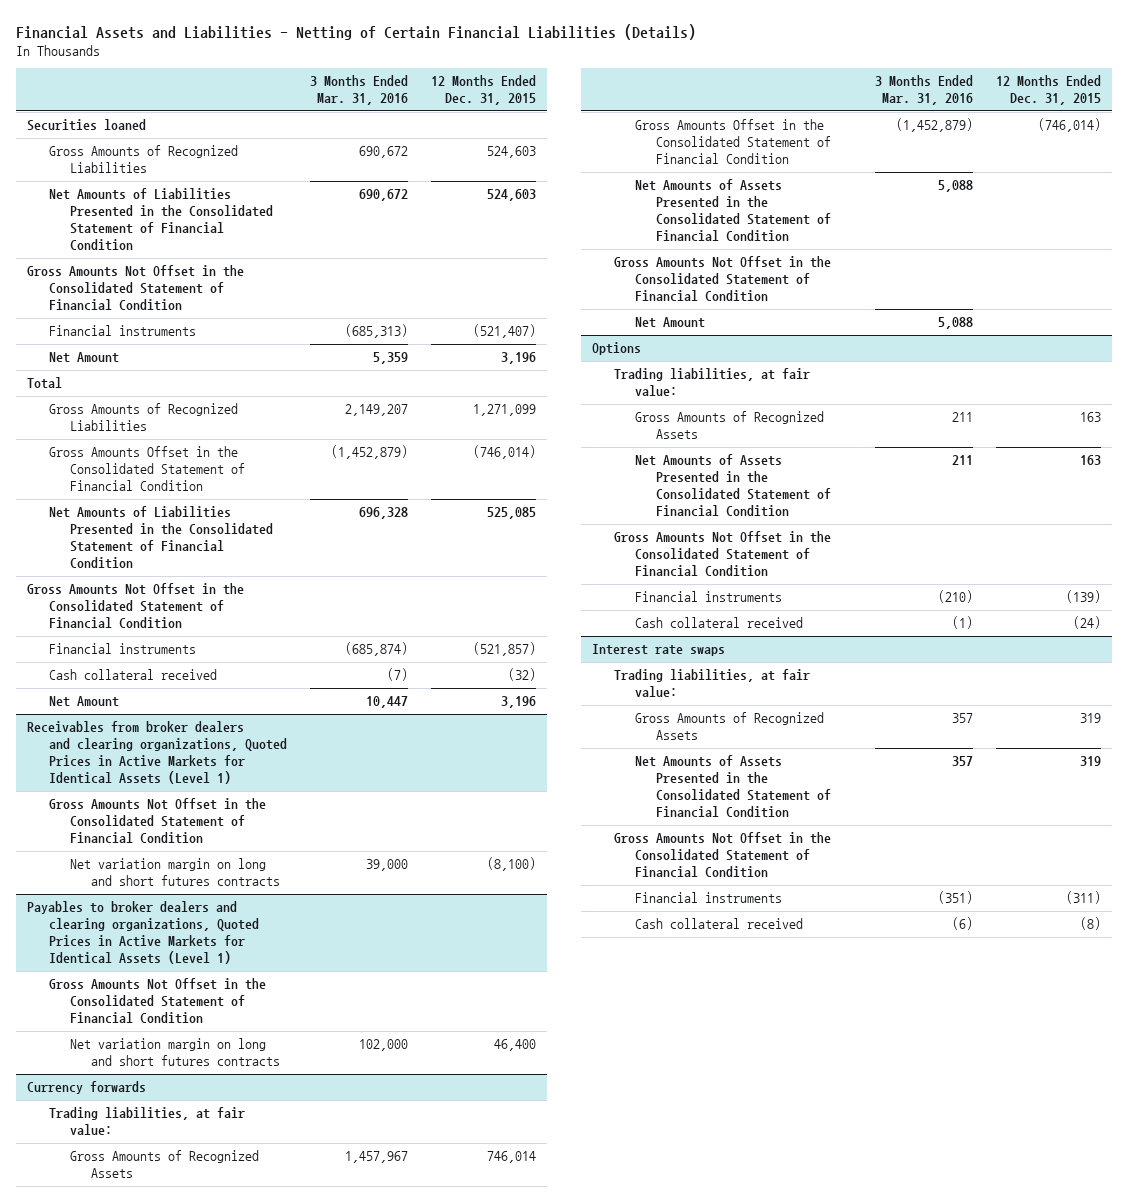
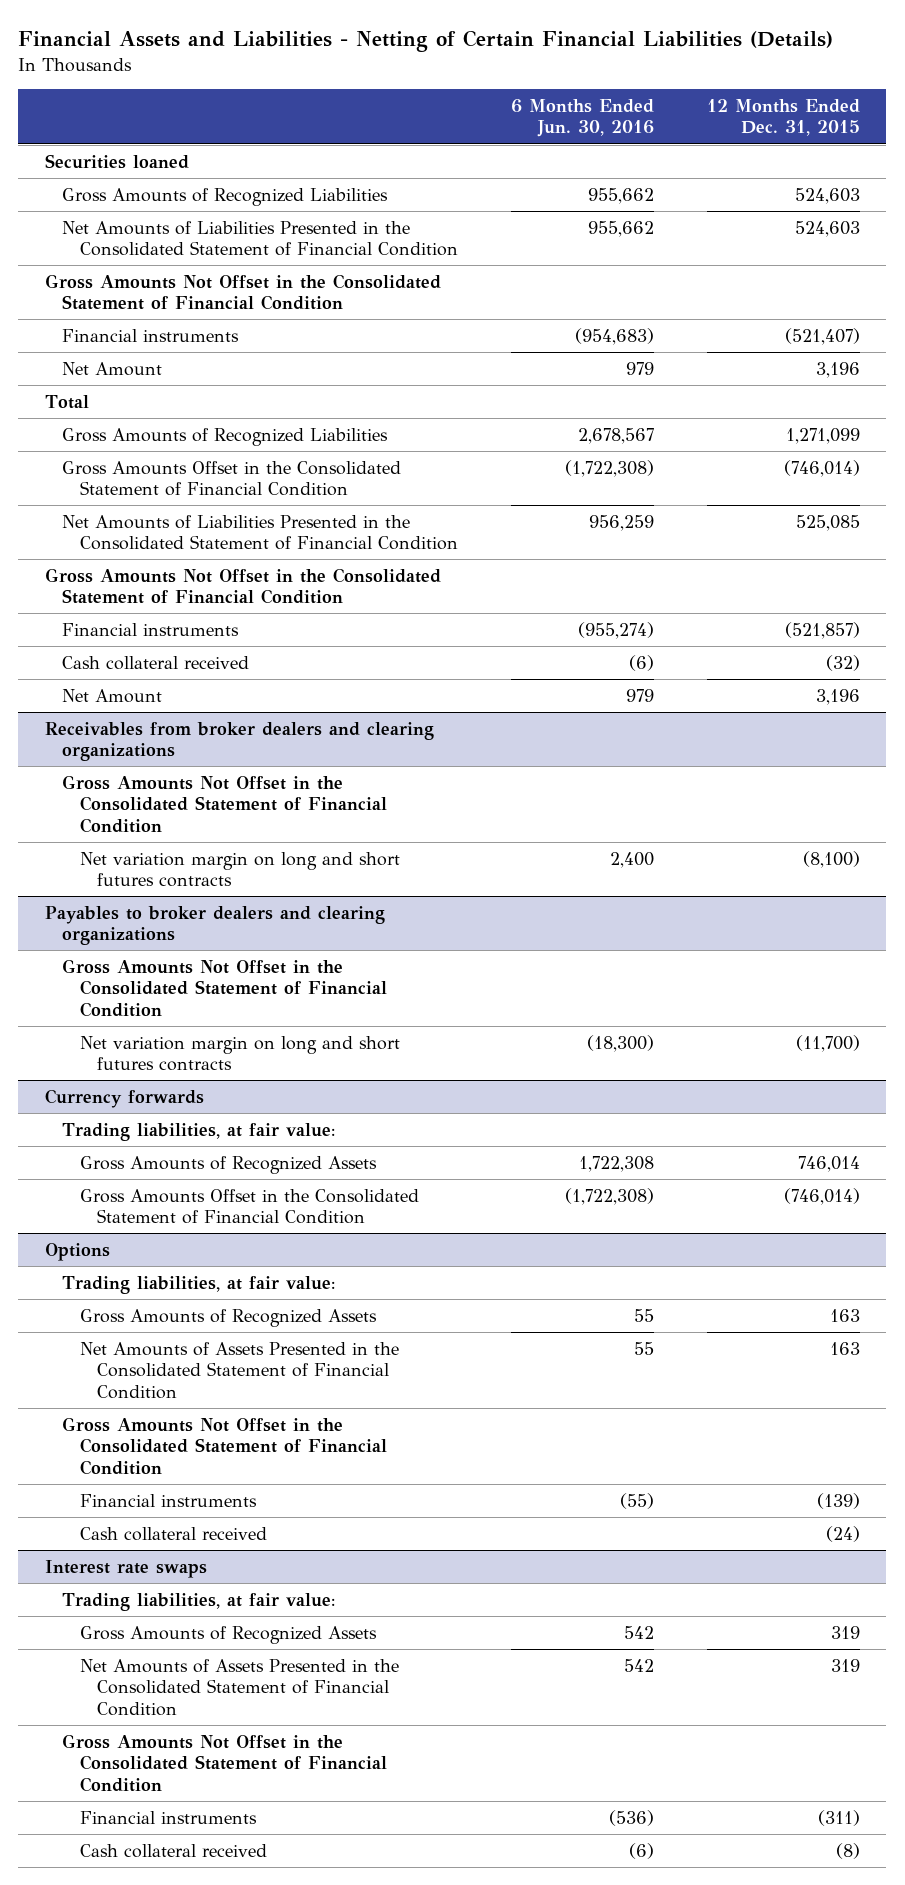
[309,75,408,106] 3 Months Ended Mar. 31, 2016 -> none
none -> [510,98,654,138] 6 Months Ended Jun. 30, 2016
[27,721,287,785] Receivables from broker dealers and clearing organizations, Quoted Prices in Active Markets for Identical Assets (Level 1) -> none
none -> [44,721,434,762] Receivables from broker dealers and clearing organizations
[27,901,259,965] Payables to broker dealers and clearing organizations, Quoted Prices in Active Markets for Identical Assets (Level 1) -> none
none -> [44,905,385,946] Payables to broker dealers and clearing organizations
[493,1039,536,1052] 46,400 -> [795,1034,860,1052] (11,700)
[634,179,831,243] Net Amounts of Assets Presented in the Consolidated Statement of Financial Condition -> none
[613,256,831,303] Gross Amounts Not Offset in the Consolidated Statement of Financial Condition -> none
[634,317,705,329] Net Amount -> none

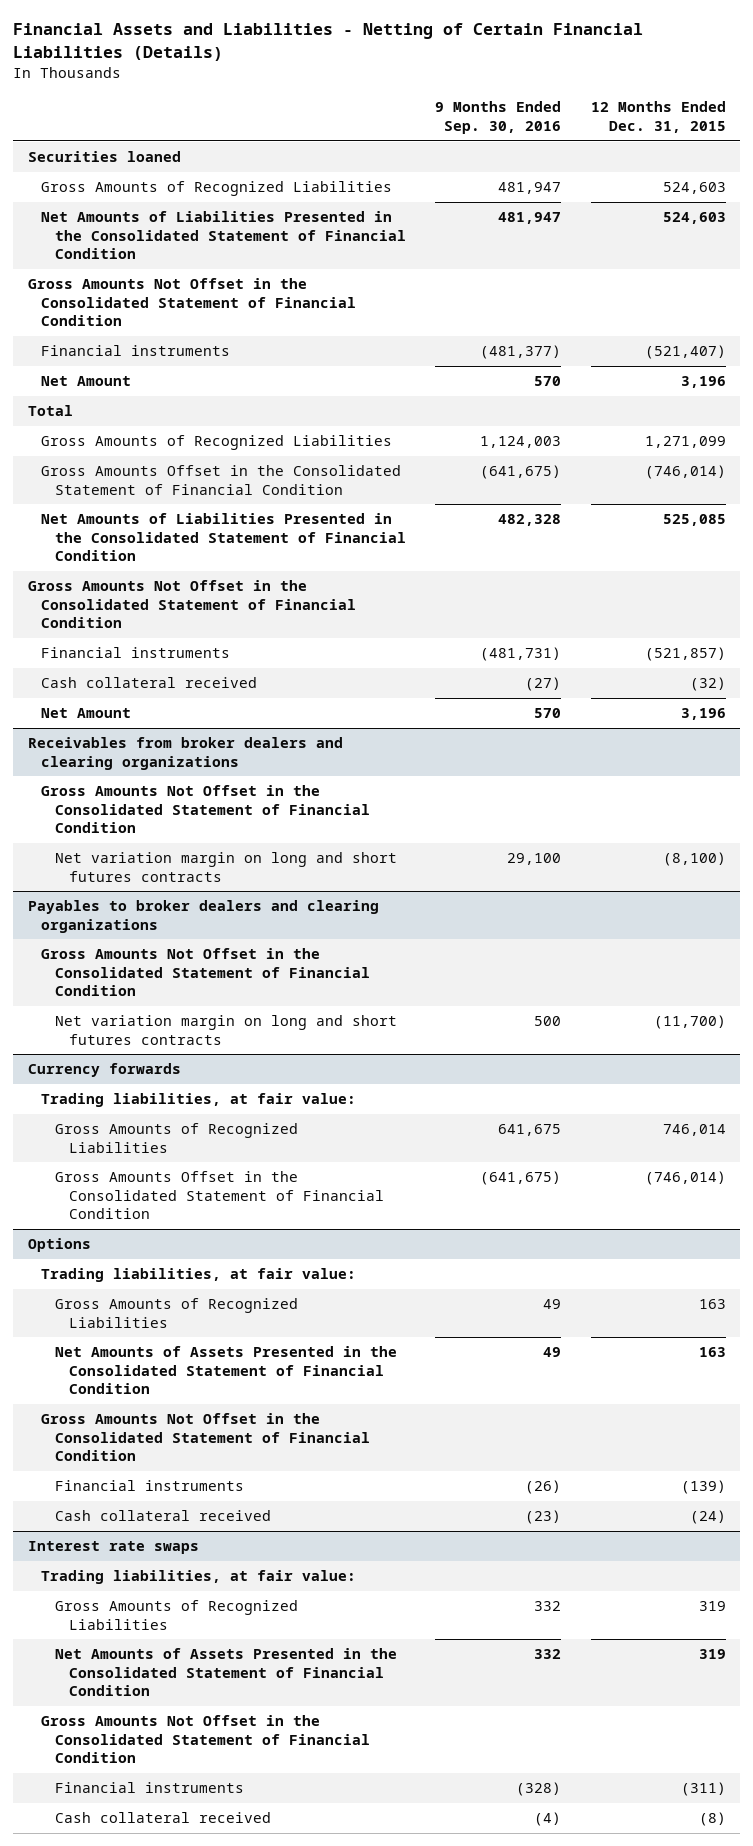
[510,98,654,138] 6 Months Ended Jun. 30, 2016 -> none
none -> [435,101,562,134] 9 Months Ended Sep. 30, 2016
[79,1155,377,1174] Gross Amounts of Recognized Assets -> [55,1123,299,1153] Gross Amounts of Recognized Liabilities
[79,1308,377,1327] Gross Amounts of Recognized Assets -> [55,1298,299,1328] Gross Amounts of Recognized Liabilities
[79,1625,377,1644] Gross Amounts of Recognized Assets -> [55,1600,299,1630] Gross Amounts of Recognized Liabilities

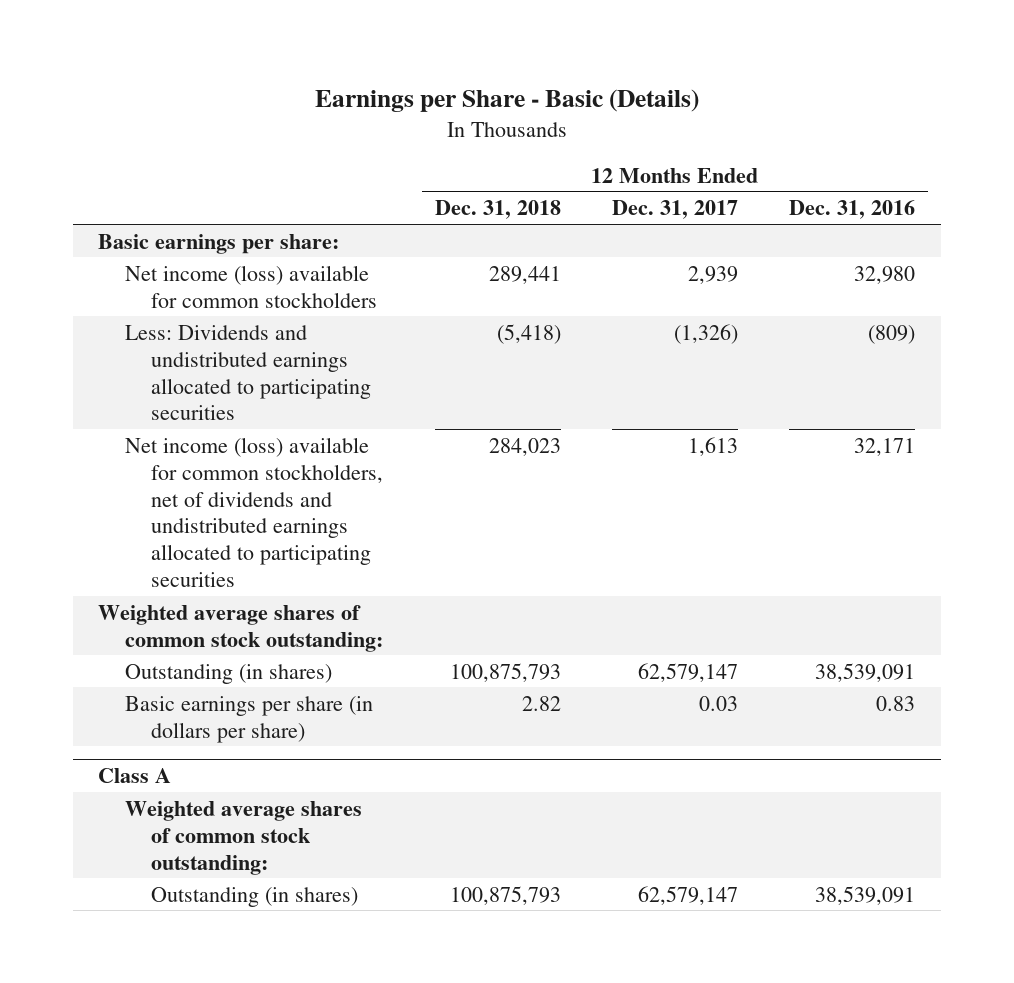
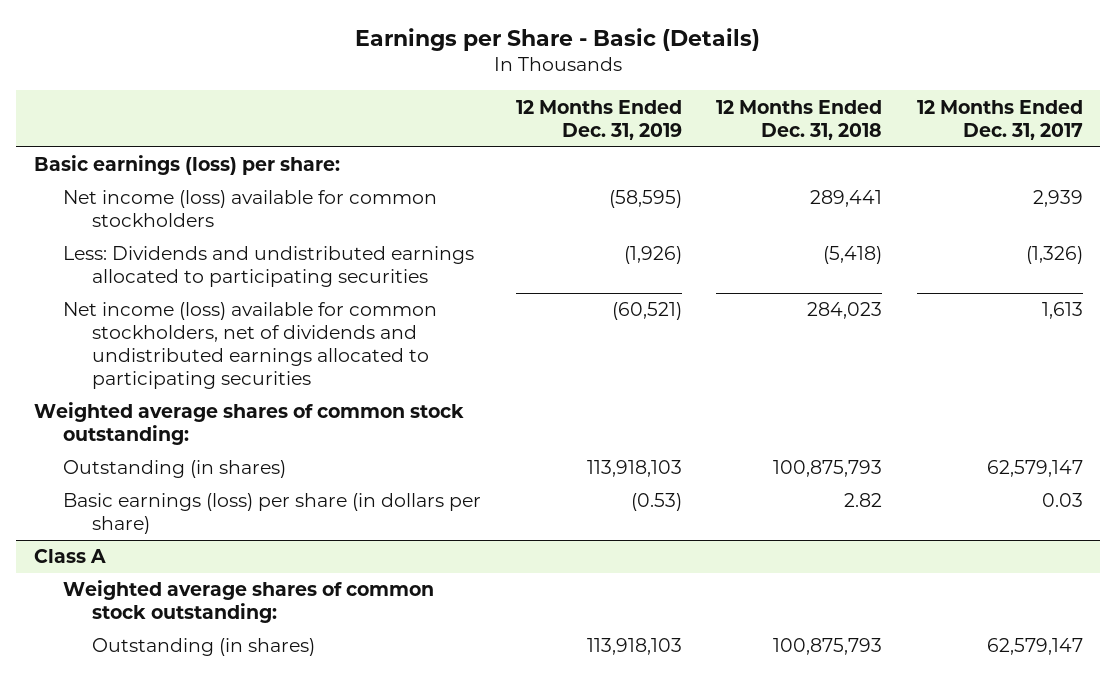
[789,200,916,220] Dec. 31, 2016 -> none
none -> [515,99,682,140] 12 Months Ended Dec. 31, 2019
[98,233,340,254] Basic earnings per share: -> [33,155,340,176] Basic earnings (loss) per share:
[124,695,373,743] Basic earnings per share (in dollars per share) -> [62,493,481,535] Basic earnings (loss) per share (in dollars per share)

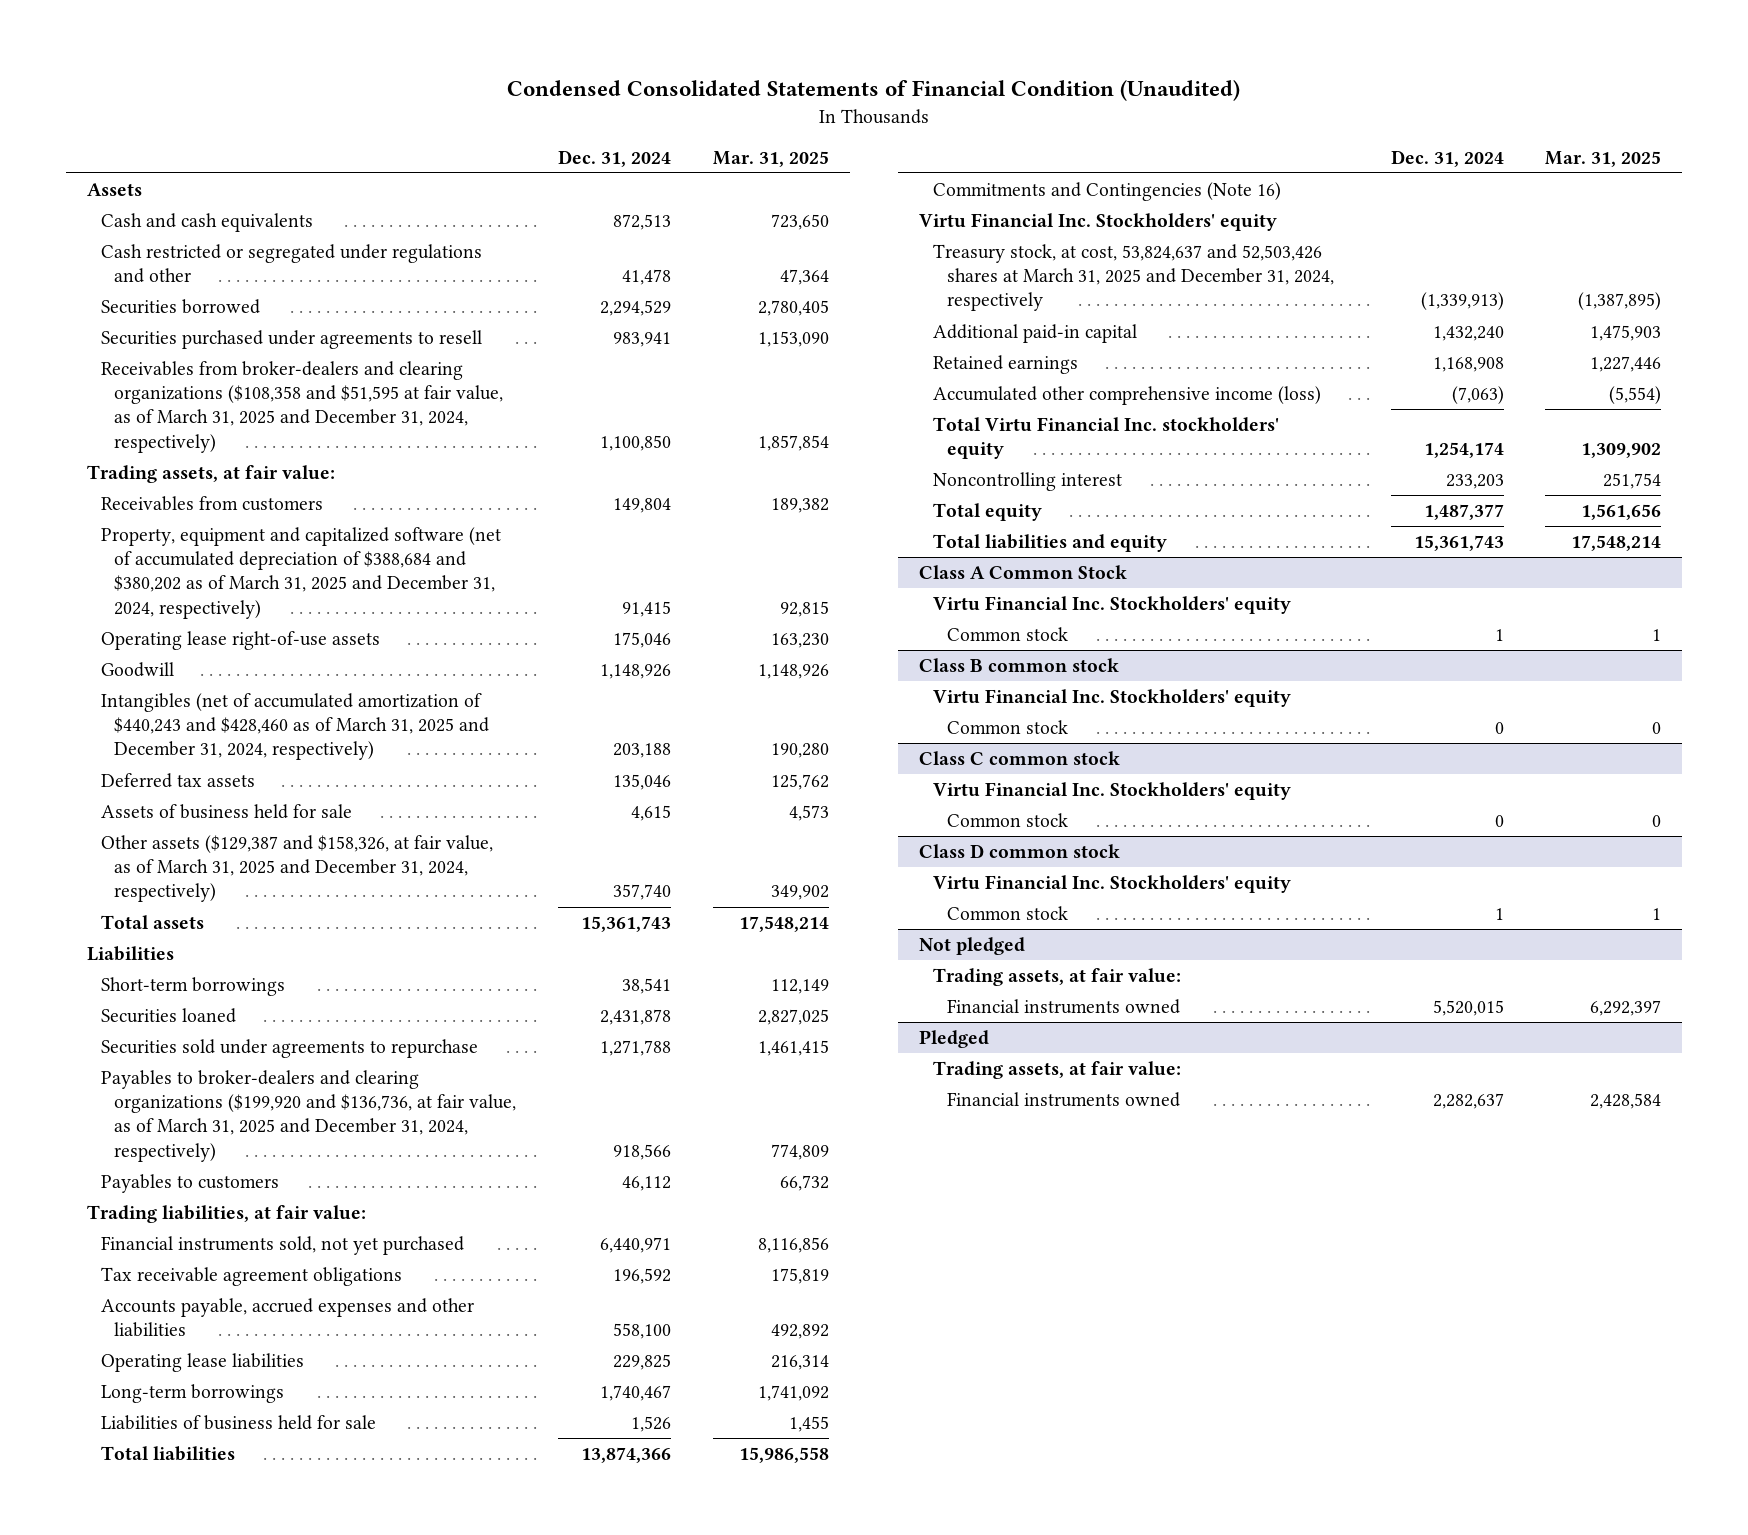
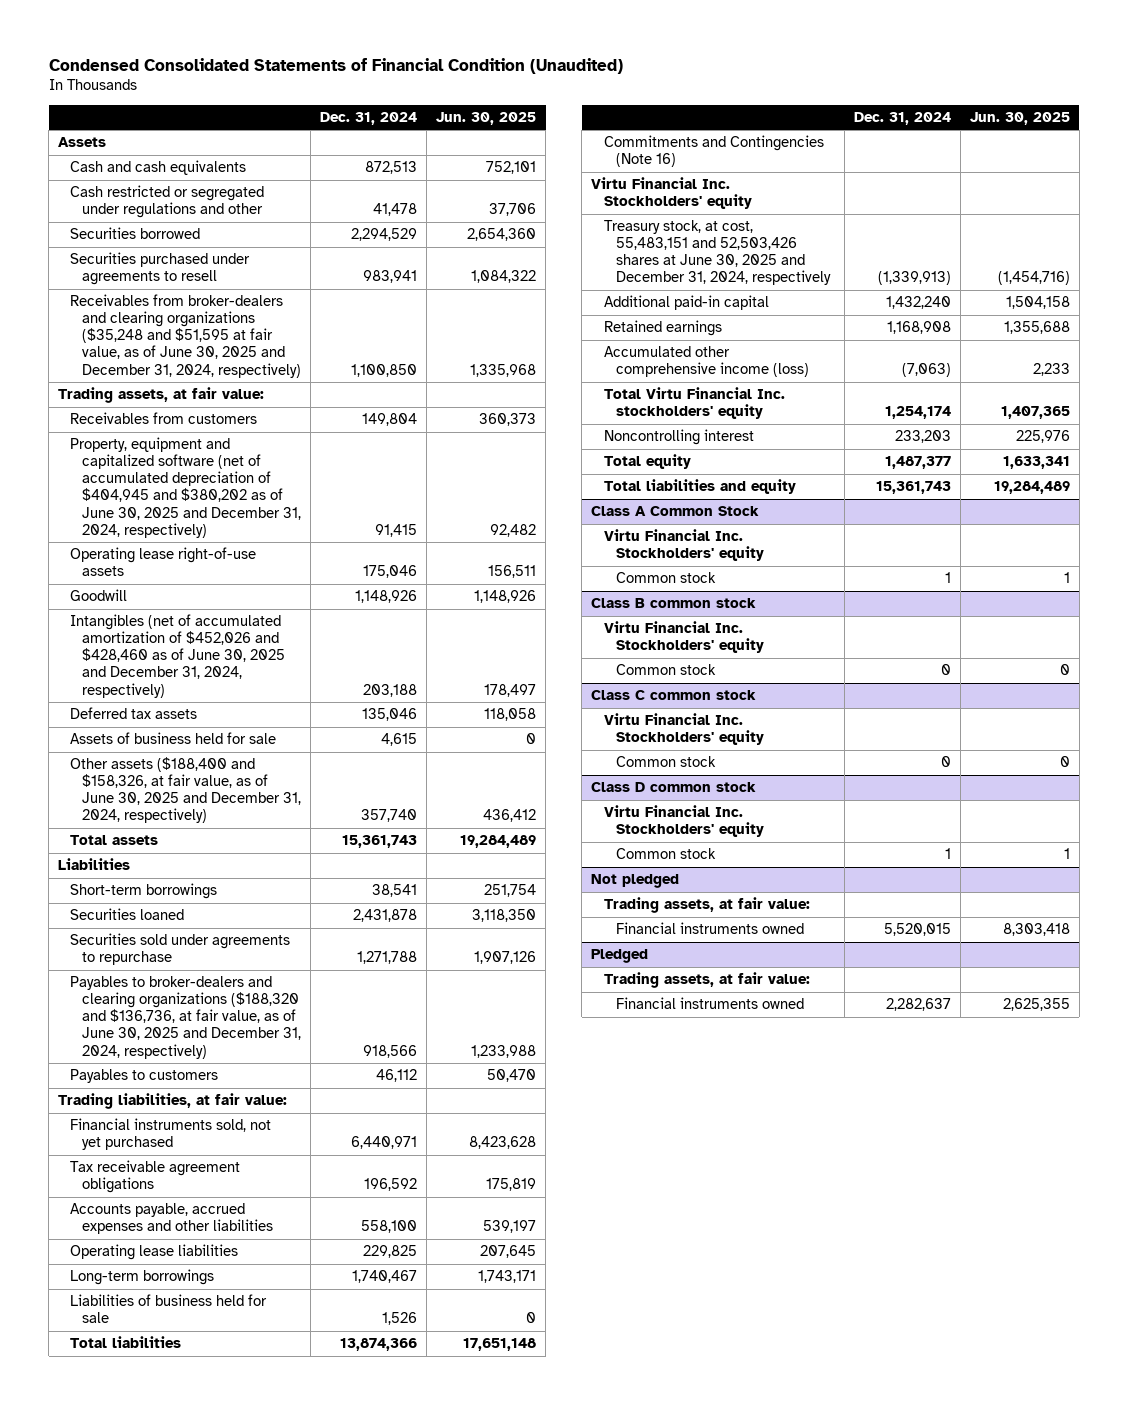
[712,150,829,167] Mar. 31, 2025 -> none
none -> [436,111,537,125] Jun. 30, 2025
[100,360,504,453] Receivables from broker-dealers and clearing organizations ($108,358 and $51,595 at fair value, as of March 31, 2025 and December 31, 2024, respectively) -> [70,294,302,378] Receivables from broker-dealers and clearing organizations ($35,248 and $51,595 at fair value, as of June 30, 2025 and December 31, 2024, respectively)
[100,526,501,619] Property, equipment and capitalized software (net of accumulated depreciation of $388,684 and $380,202 as of March 31, 2025 and December 31, 2024, respectively) -> [70,437,302,538] Property, equipment and capitalized software (net of accumulated depreciation of $404,945 and $380,202 as of June 30, 2025 and December 31, 2024, respectively)
[100,692,490,761] Intangibles (net of accumulated amortization of $440,243 and $428,460 as of March 31, 2025 and December 31, 2024, respectively) -> [70,614,286,698] Intangibles (net of accumulated amortization of $452,026 and $428,460 as of June 30, 2025 and December 31, 2024, respectively)
[100,834,493,903] Other assets ($129,387 and $158,326, at fair value, as of March 31, 2025 and December 31, 2024, respectively) -> [70,757,302,824] Other assets ($188,400 and $158,326, at fair value, as of June 30, 2025 and December 31, 2024, respectively)
[100,1069,517,1162] Payables to broker-dealers and clearing organizations ($199,920 and $136,736, at fair value, as of March 31, 2025 and December 31, 2024, respectively) -> [70,976,302,1059] Payables to broker-dealers and clearing organizations ($188,320 and $136,736, at fair value, as of June 30, 2025 and December 31, 2024, respectively)
[933,243,1335,312] Treasury stock, at cost, 53,824,637 and 52,503,426 shares at March 31, 2025 and December 31, 2024, respectively -> [603,220,831,286] Treasury stock, at cost, 55,483,151 and 52,503,426 shares at June 30, 2025 and December 31, 2024, respectively

